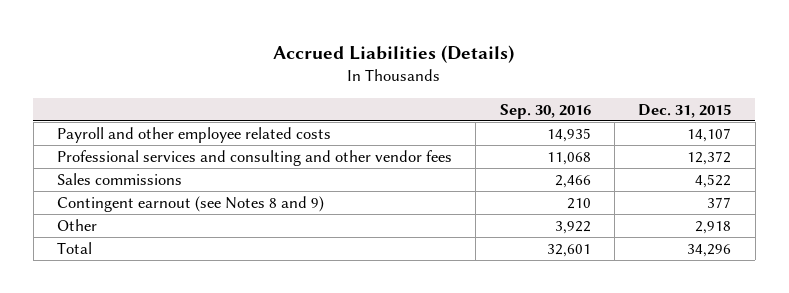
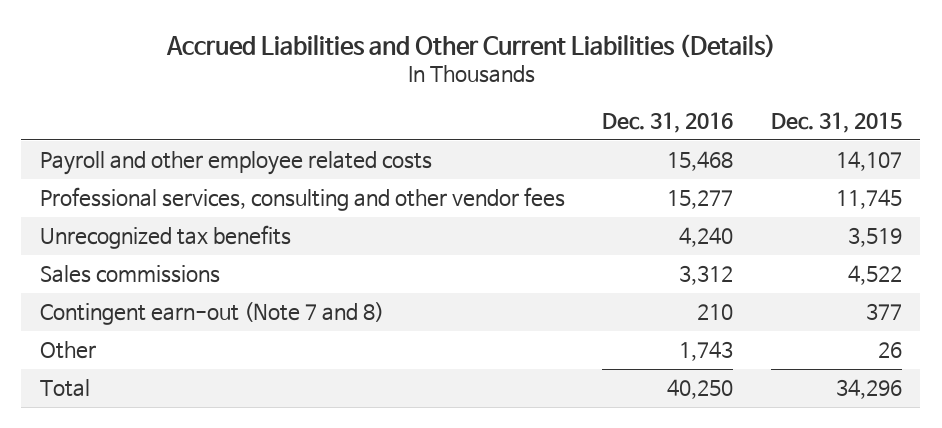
[273,44,515,63] Accrued Liabilities (Details) -> [165,33,776,58] Accrued Liabilities and Other Current Liabilities (Details)
[499,103,591,119] Sep. 30, 2016 -> none
none -> [602,112,734,134] Dec. 31, 2016
[57,149,453,166] Professional services and consulting and other vendor fees -> [40,187,566,212] Professional services, consulting and other vendor fees
[687,150,732,165] 12,372 -> [835,189,902,210] 11,745
none -> [40,225,292,250] Unrecognized tax benefits
[57,195,325,212] Contingent earnout (see Notes 8 and 9) -> [40,302,385,326] Contingent earn-out (Note 7 and 8)
[695,220,732,234] 2,918 -> [877,342,902,359] 26

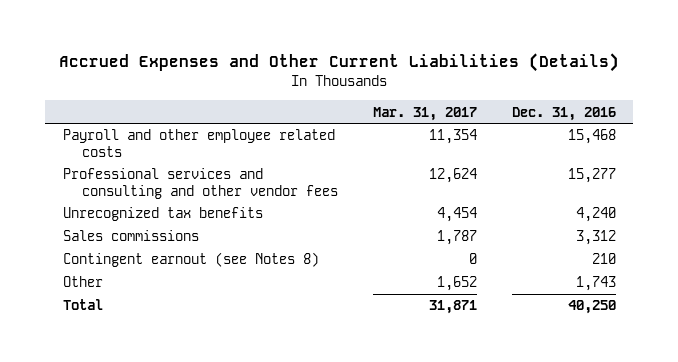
[165,33,776,58] Accrued Liabilities and Other Current Liabilities (Details) -> [59,53,620,73] Accrued Expenses and Other Current Liabilities (Details)
[770,112,902,134] Dec. 31, 2015 -> none
none -> [372,106,477,121] Mar. 31, 2017
[40,187,566,212] Professional services, consulting and other vendor fees -> [62,168,338,199] Professional services and consulting and other vendor fees
[40,302,385,326] Contingent earn-out (Note 7 and 8) -> [62,252,319,268] Contingent earnout (see Notes 8)

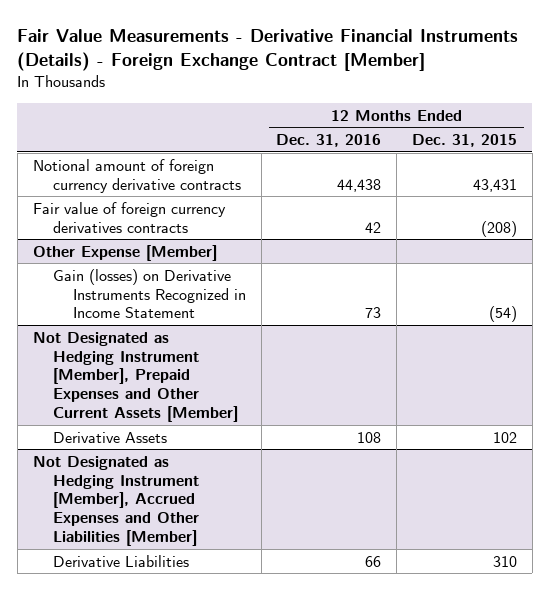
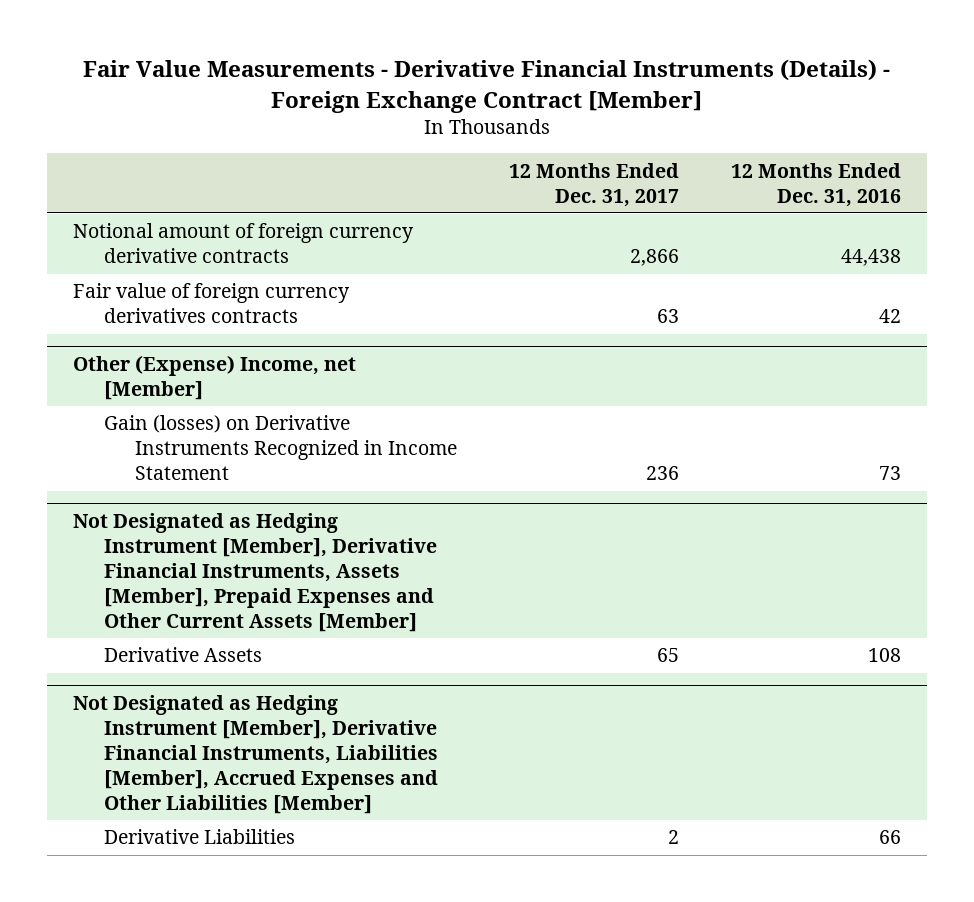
[411,134,517,148] Dec. 31, 2015 -> none
none -> [508,162,679,207] 12 Months Ended Dec. 31, 2017
[32,244,217,261] Other Expense [Member] -> [73,354,357,400] Other (Expense) Income, net [Member]
[32,331,238,423] Not Designated as Hedging Instrument [Member], Prepaid Expenses and Other Current Assets [Member] -> [73,512,438,632] Not Designated as Hedging Instrument [Member], Derivative Financial Instruments, Assets [Member], Prepaid Expenses and Other Current Assets [Member]
[32,455,199,547] Not Designated as Hedging Instrument [Member], Accrued Expenses and Other Liabilities [Member] -> [73,694,439,814] Not Designated as Hedging Instrument [Member], Derivative Financial Instruments, Liabilities [Member], Accrued Expenses and Other Liabilities [Member]

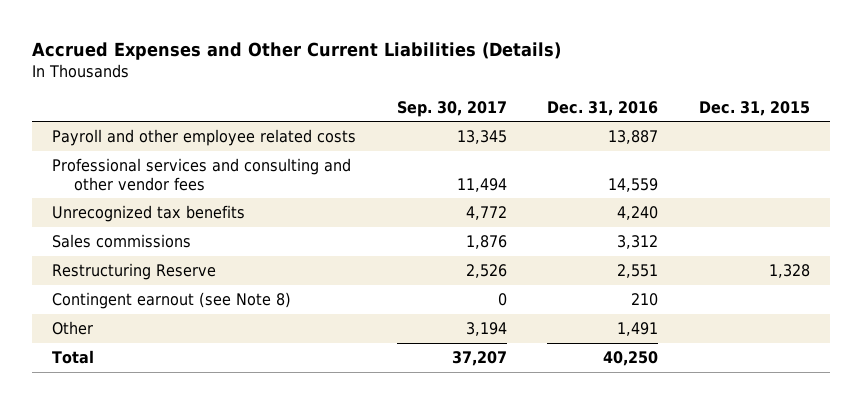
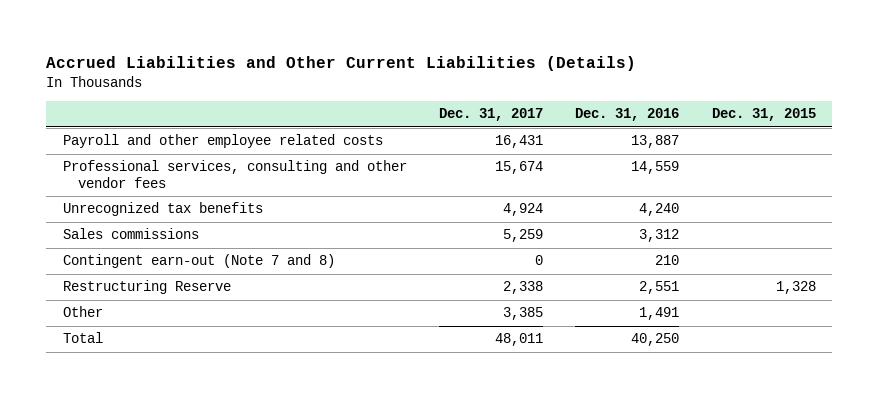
[31,41,561,60] Accrued Expenses and Other Current Liabilities (Details) -> [46,56,637,72] Accrued Liabilities and Other Current Liabilities (Details)
[396,100,507,117] Sep. 30, 2017 -> none
none -> [439,108,544,122] Dec. 31, 2017
[52,158,352,191] Professional services and consulting and other vendor fees -> [62,160,407,188] Professional services, consulting and other vendor fees
none -> [62,254,335,269] Contingent earn-out (Note 7 and 8)
[52,292,292,310] Contingent earnout (see Note 8) -> none

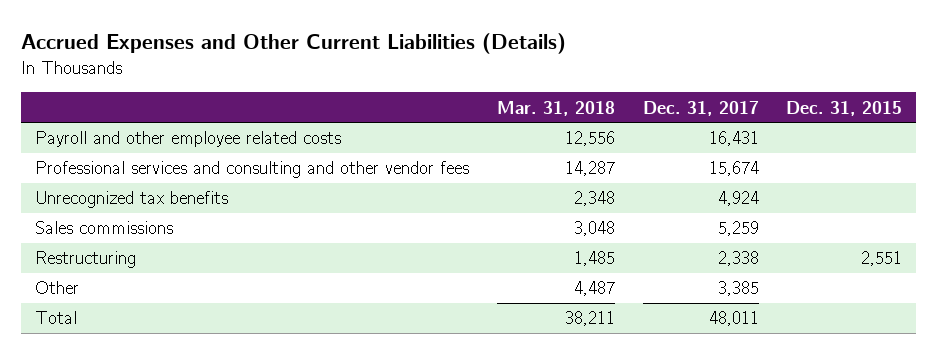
[46,56,637,72] Accrued Liabilities and Other Current Liabilities (Details) -> [21,33,567,55] Accrued Expenses and Other Current Liabilities (Details)
[575,108,680,122] Dec. 31, 2016 -> none
none -> [496,100,615,116] Mar. 31, 2018
[62,160,407,188] Professional services, consulting and other vendor fees -> [35,161,470,179] Professional services and consulting and other vendor fees
[62,254,335,269] Contingent earn-out (Note 7 and 8) -> none
[62,280,231,295] Restructuring Reserve -> [35,251,137,269] Restructuring
[775,281,816,295] 1,328 -> [861,251,903,267] 2,551

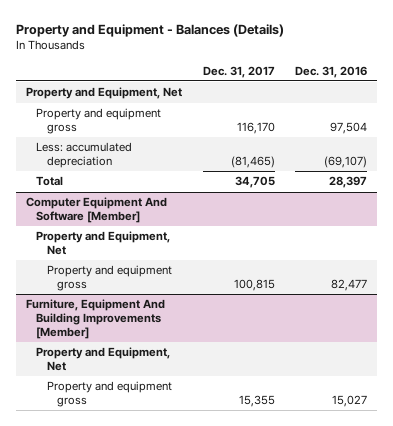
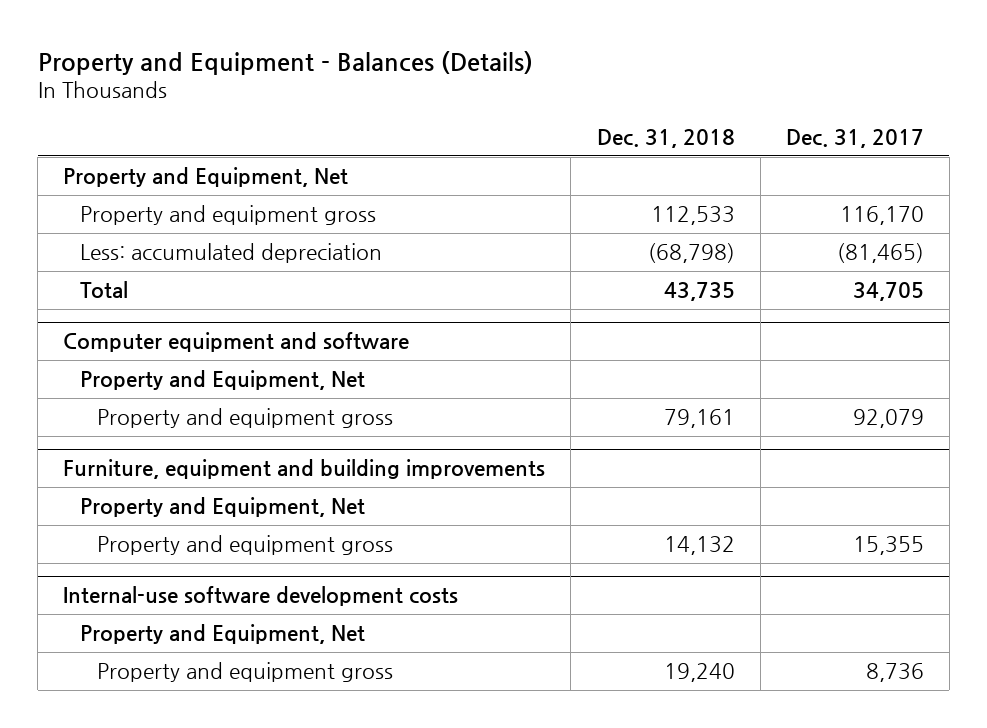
[294,65,367,78] Dec. 31, 2016 -> none
none -> [596,129,735,149] Dec. 31, 2018
[26,197,168,224] Computer Equipment And Software [Member] -> [63,332,410,353] Computer equipment and software
[233,279,275,292] 100,815 -> [852,409,924,429] 92,079
[26,299,166,340] Furniture, Equipment And Building Improvements [Member] -> [63,459,546,480] Furniture, equipment and building improvements
none -> [63,586,459,607] Internal-use software development costs
none -> [80,624,366,645] Property and Equipment, Net
none -> [96,662,393,683] Property and equipment gross

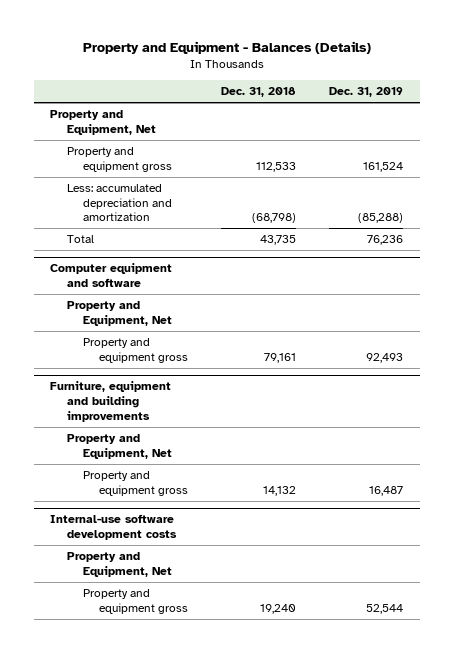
[785,129,924,149] Dec. 31, 2017 -> none
none -> [329,87,404,98] Dec. 31, 2019
[80,243,383,264] Less: accumulated depreciation -> [66,184,172,222] Less: accumulated depreciation and amortization

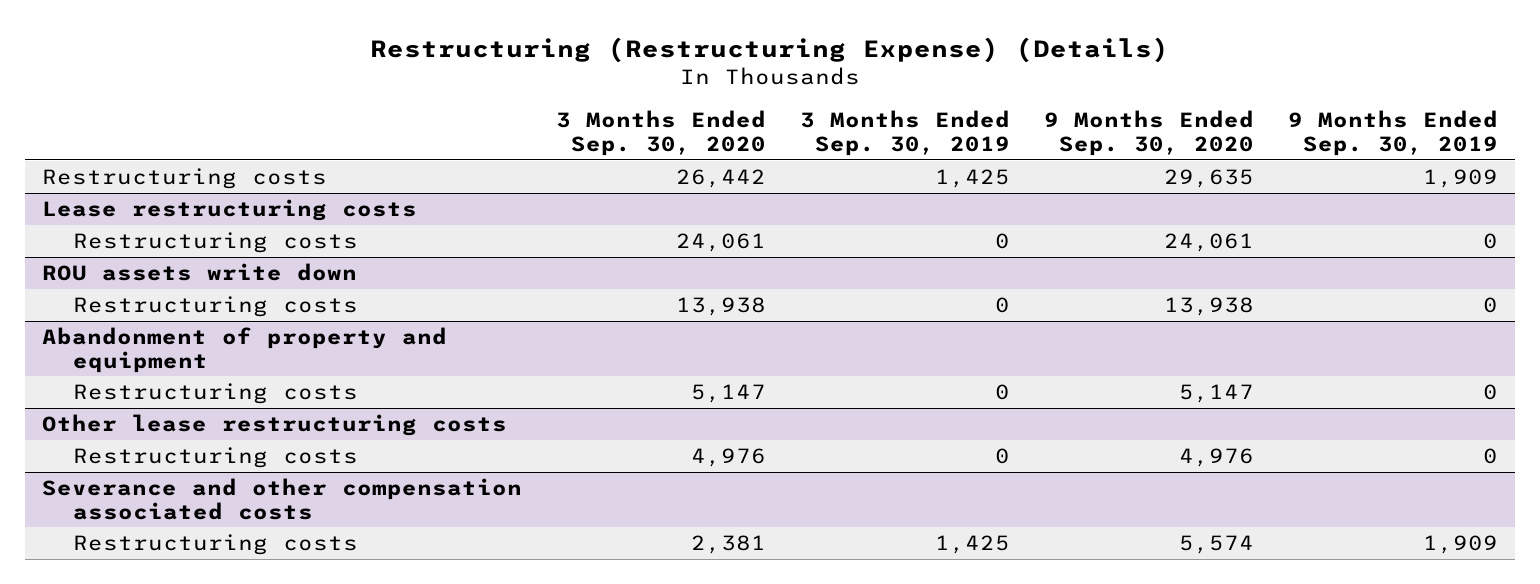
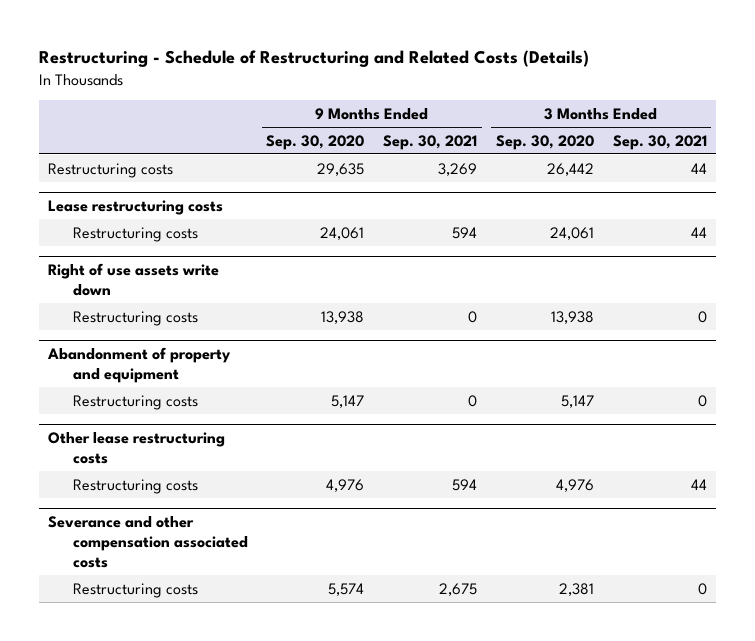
[370,36,1170,63] Restructuring (Restructuring Expense) (Details) -> [38,50,589,68] Restructuring - Schedule of Restructuring and Related Costs (Details)
[800,110,1011,157] 3 Months Ended Sep. 30, 2019 -> none
[1288,110,1499,157] 9 Months Ended Sep. 30, 2019 -> none
none -> [383,134,478,150] Sep. 30, 2021
none -> [612,134,707,150] Sep. 30, 2021
[42,262,358,281] ROU assets write down -> [48,262,220,296] Right of use assets write down

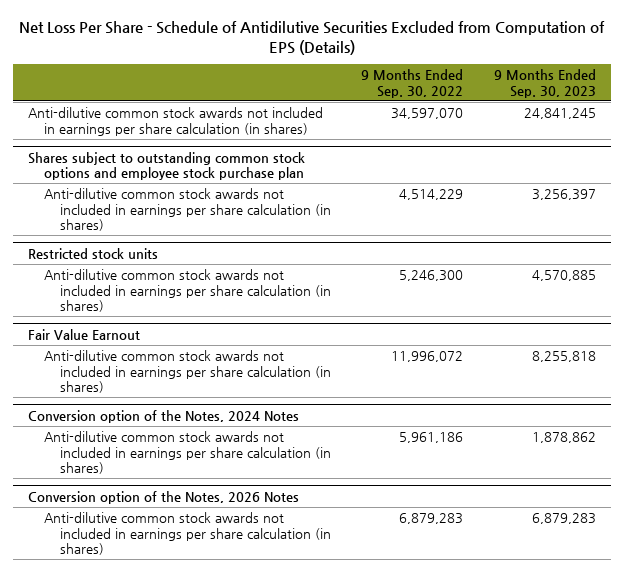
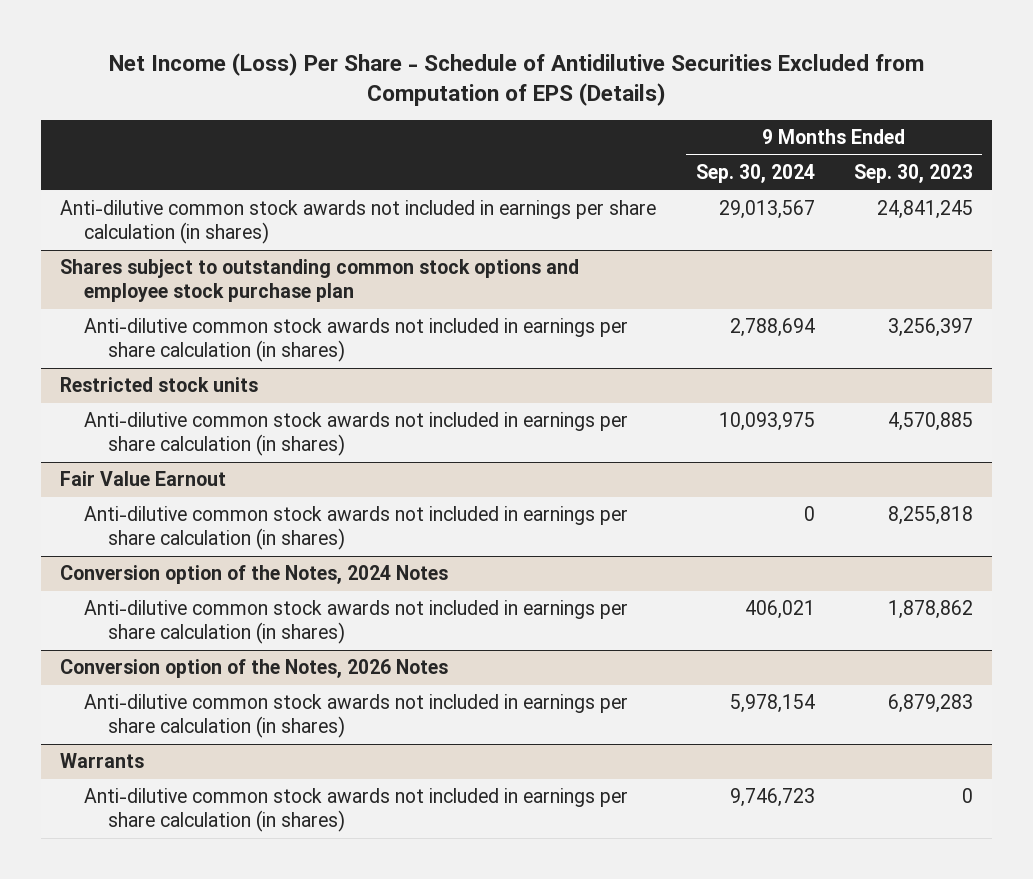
[18,21,605,55] Net Loss Per Share - Schedule of Antidilutive Securities Excluded from Computation of EPS (Details) -> [108,52,924,106] Net Income (Loss) Per Share - Schedule of Antidilutive Securities Excluded from Computation of EPS (Details)
[361,69,464,98] 9 Months Ended Sep. 30, 2022 -> none
none -> [695,164,815,184] Sep. 30, 2024
none -> [60,753,145,769] Warrants
none -> [84,788,629,833] Anti-dilutive common stock awards not included in earnings per share calculation (in shares)

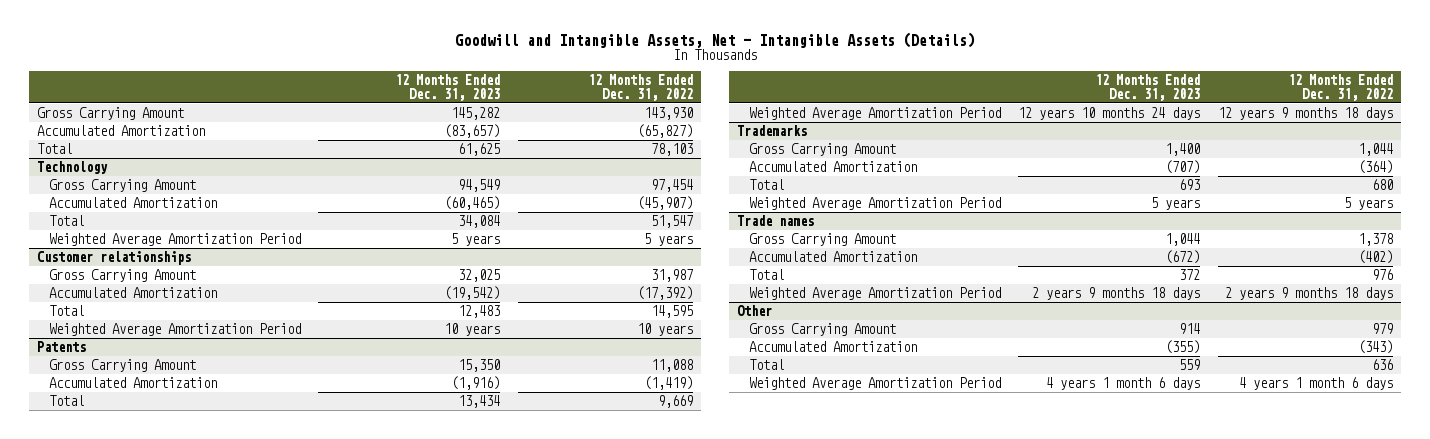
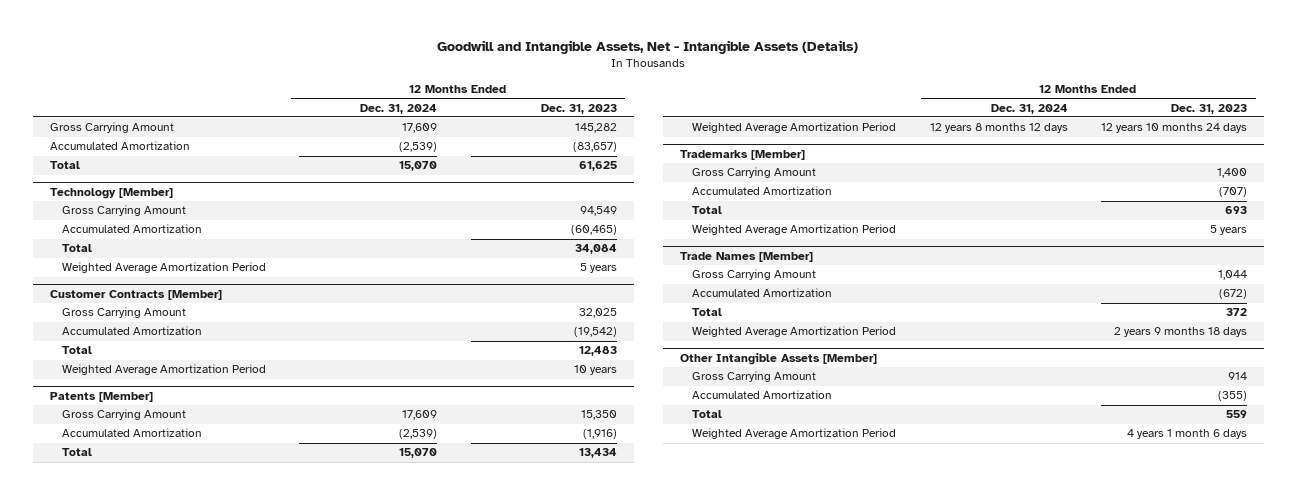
[587,74,693,101] 12 Months Ended Dec. 31, 2022 -> none
none -> [360,103,438,114] Dec. 31, 2024
[37,160,109,174] Technology -> [49,187,173,199] Technology [Member]
[37,250,192,265] Customer relationships -> [49,289,222,300] Customer Contracts [Member]
[37,340,87,352] Patents -> [49,391,153,402] Patents [Member]
[737,124,808,136] Trademarks -> [679,149,805,160] Trademarks [Member]
[737,214,815,226] Trade names -> [679,251,813,262] Trade Names [Member]
[737,304,773,316] Other -> [679,352,877,365] Other Intangible Assets [Member]

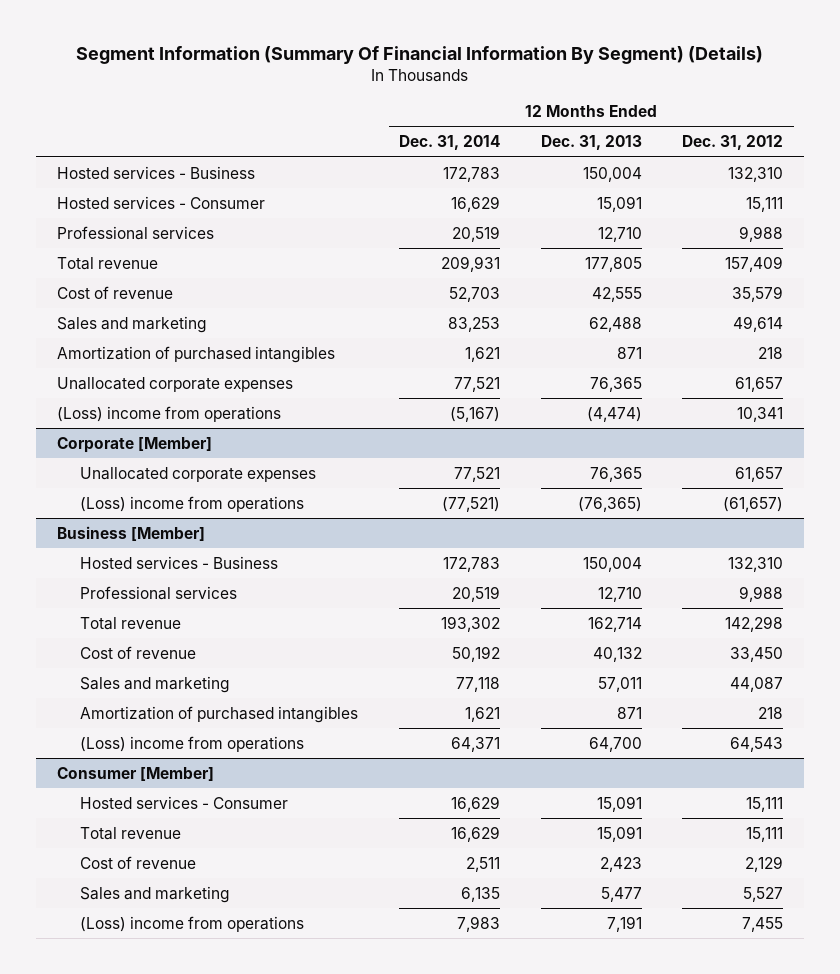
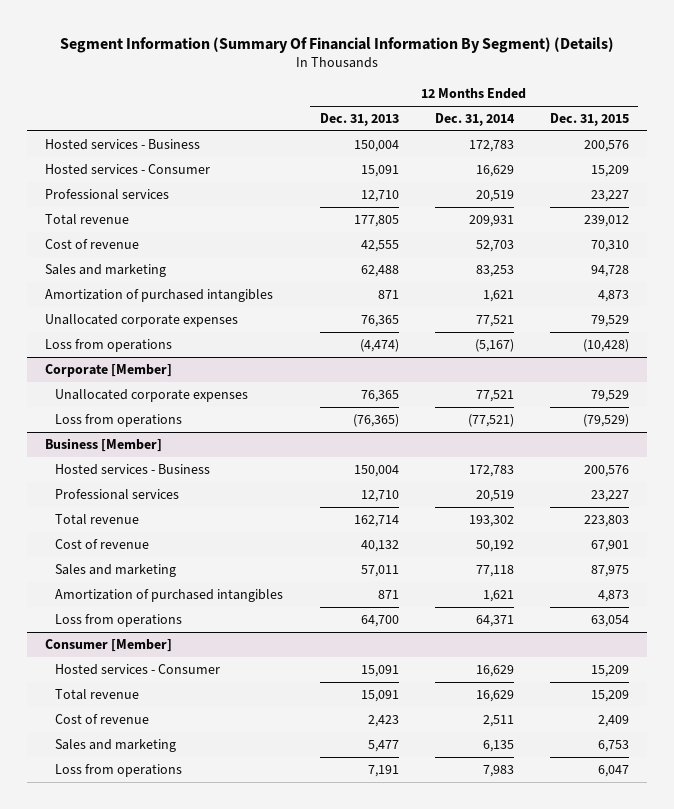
[682,135,784,151] Dec. 31, 2012 -> none
none -> [549,113,629,127] Dec. 31, 2015
[56,405,281,422] (Loss) income from operations -> [44,338,172,352] Loss from operations
[80,495,305,512] (Loss) income from operations -> [55,413,183,427] Loss from operations
[80,735,305,752] (Loss) income from operations -> [55,613,183,627] Loss from operations
[80,915,305,932] (Loss) income from operations -> [55,763,183,777] Loss from operations

